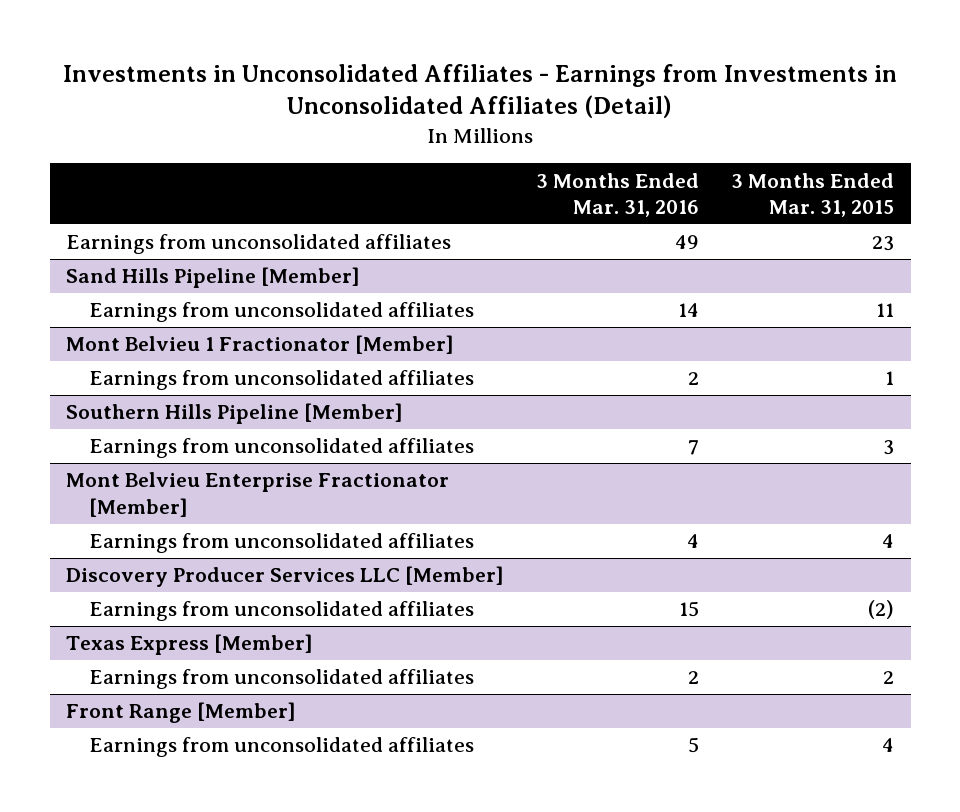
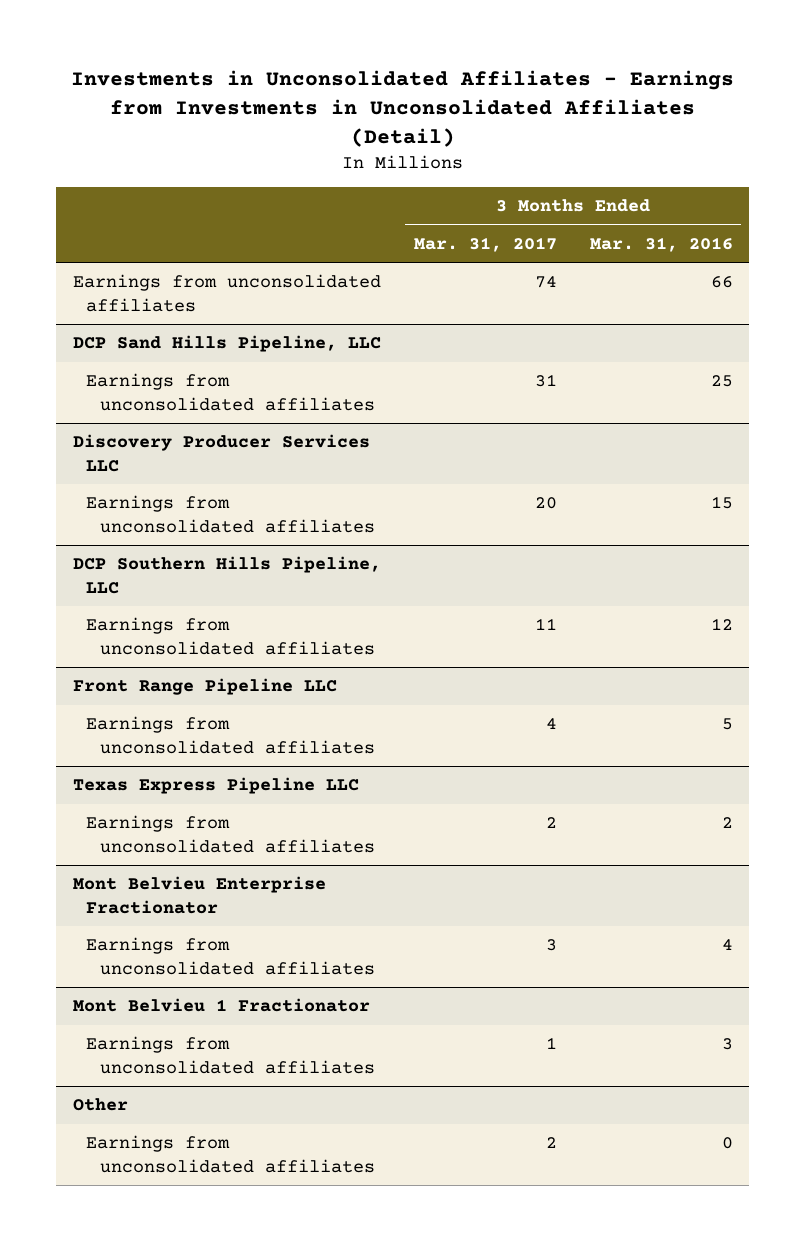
[731,172,895,218] 3 Months Ended Mar. 31, 2015 -> none
none -> [413,236,557,252] Mar. 31, 2017
[65,335,454,355] Mont Belvieu 1 Fractionator [Member] -> none
[88,370,474,391] Earnings from unconsolidated affiliates -> none
[65,403,403,425] Southern Hills Pipeline [Member] -> none
[88,438,474,459] Earnings from unconsolidated affiliates -> none
[65,472,449,517] Mont Belvieu Enterprise Fractionator [Member] -> none
[88,533,474,554] Earnings from unconsolidated affiliates -> none
[675,235,700,250] 49 -> [710,276,733,289] 66
[65,267,360,289] Sand Hills Pipeline [Member] -> [72,335,381,353] DCP Sand Hills Pipeline, LLC
[678,303,700,318] 14 -> [710,375,733,388] 25
[65,566,504,588] Discovery Producer Services LLC [Member] -> [72,434,370,472] Discovery Producer Services LLC
[65,634,313,656] Texas Express [Member] -> none
none -> [72,556,381,594] DCP Southern Hills Pipeline, LLC
[688,671,700,685] 2 -> [710,618,733,631] 12
[65,702,296,724] Front Range [Member] -> [72,678,337,696] Front Range Pipeline LLC
none -> [72,777,359,795] Texas Express Pipeline LLC
none -> [86,815,375,853] Earnings from unconsolidated affiliates
none -> [72,876,326,914] Mont Belvieu Enterprise Fractionator
none -> [86,937,375,975] Earnings from unconsolidated affiliates
none -> [72,998,370,1013] Mont Belvieu 1 Fractionator
none -> [86,1036,375,1074] Earnings from unconsolidated affiliates
none -> [72,1098,128,1112] Other
none -> [86,1135,375,1173] Earnings from unconsolidated affiliates

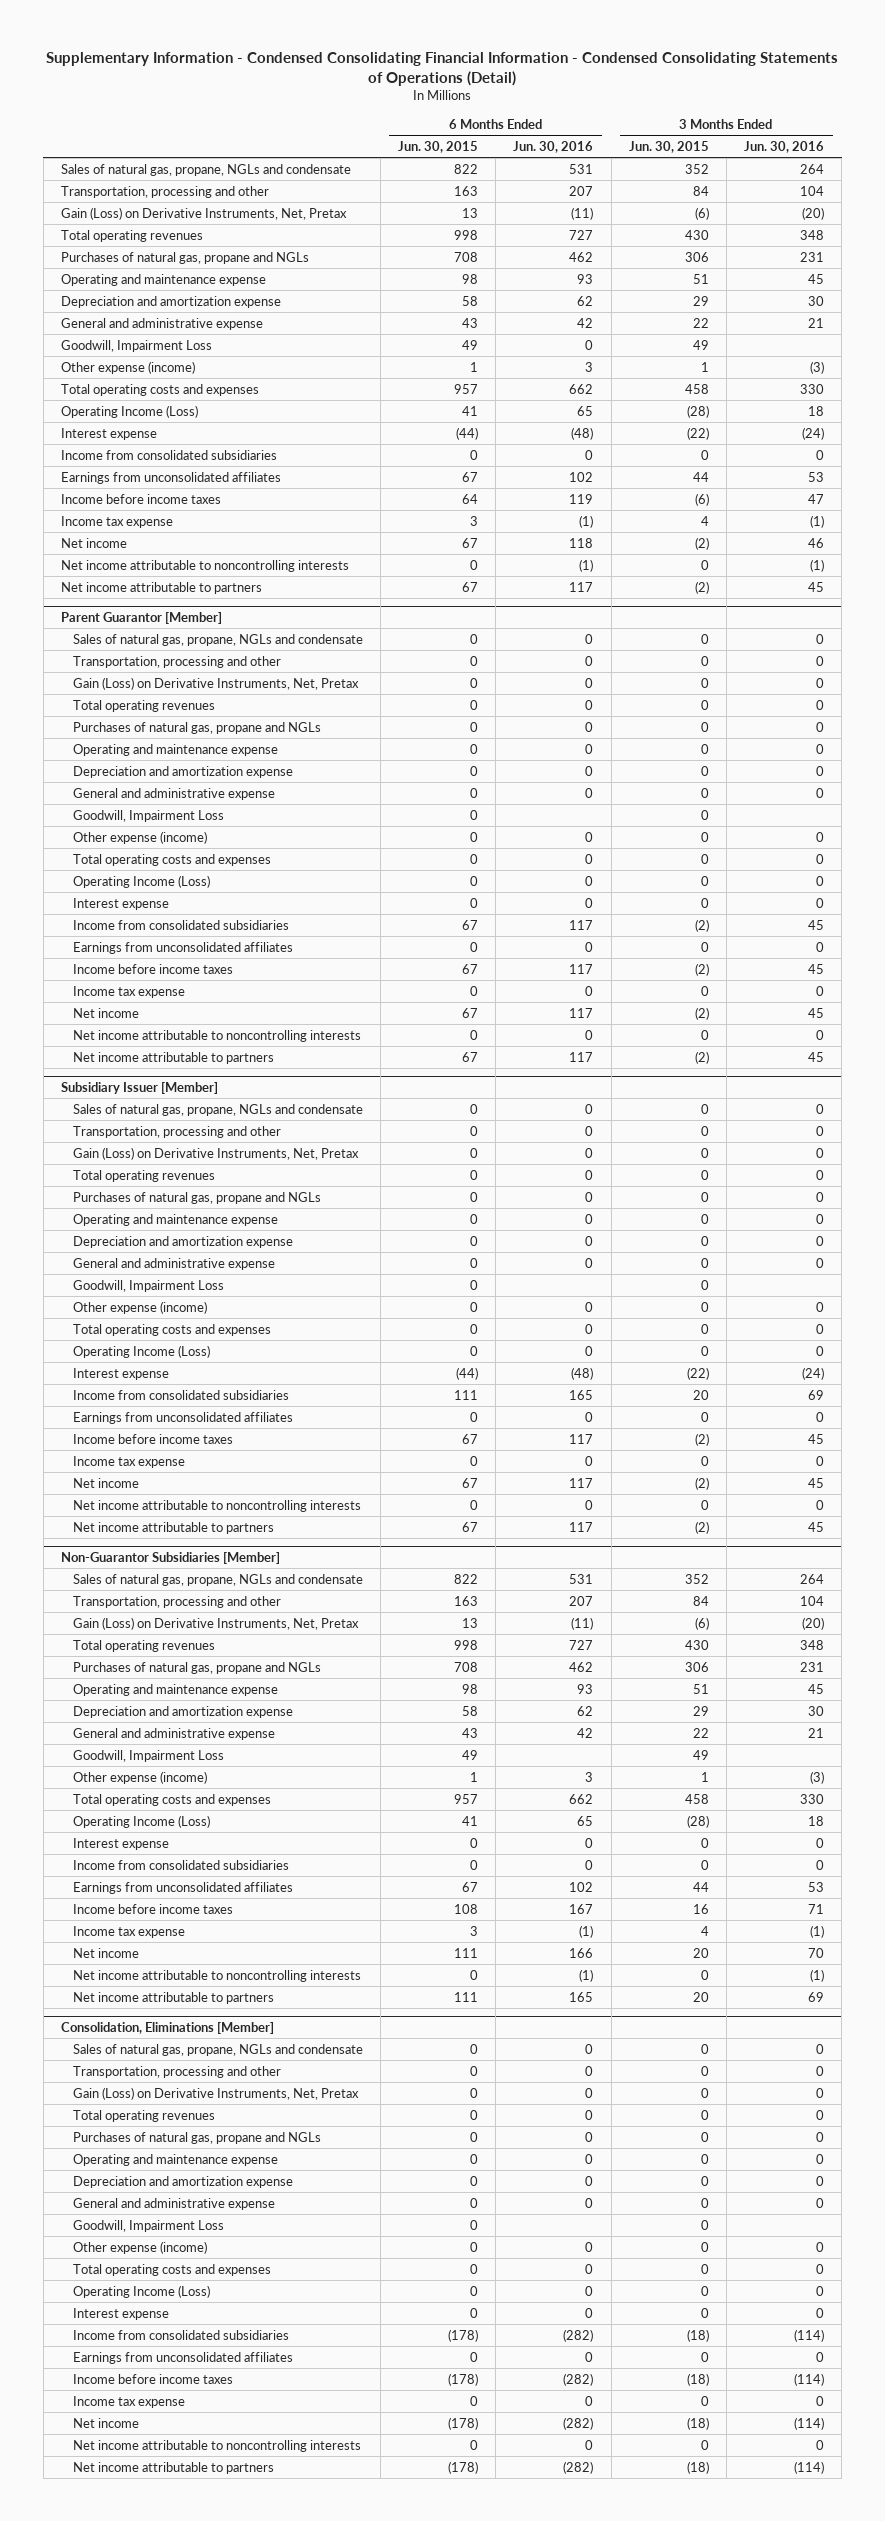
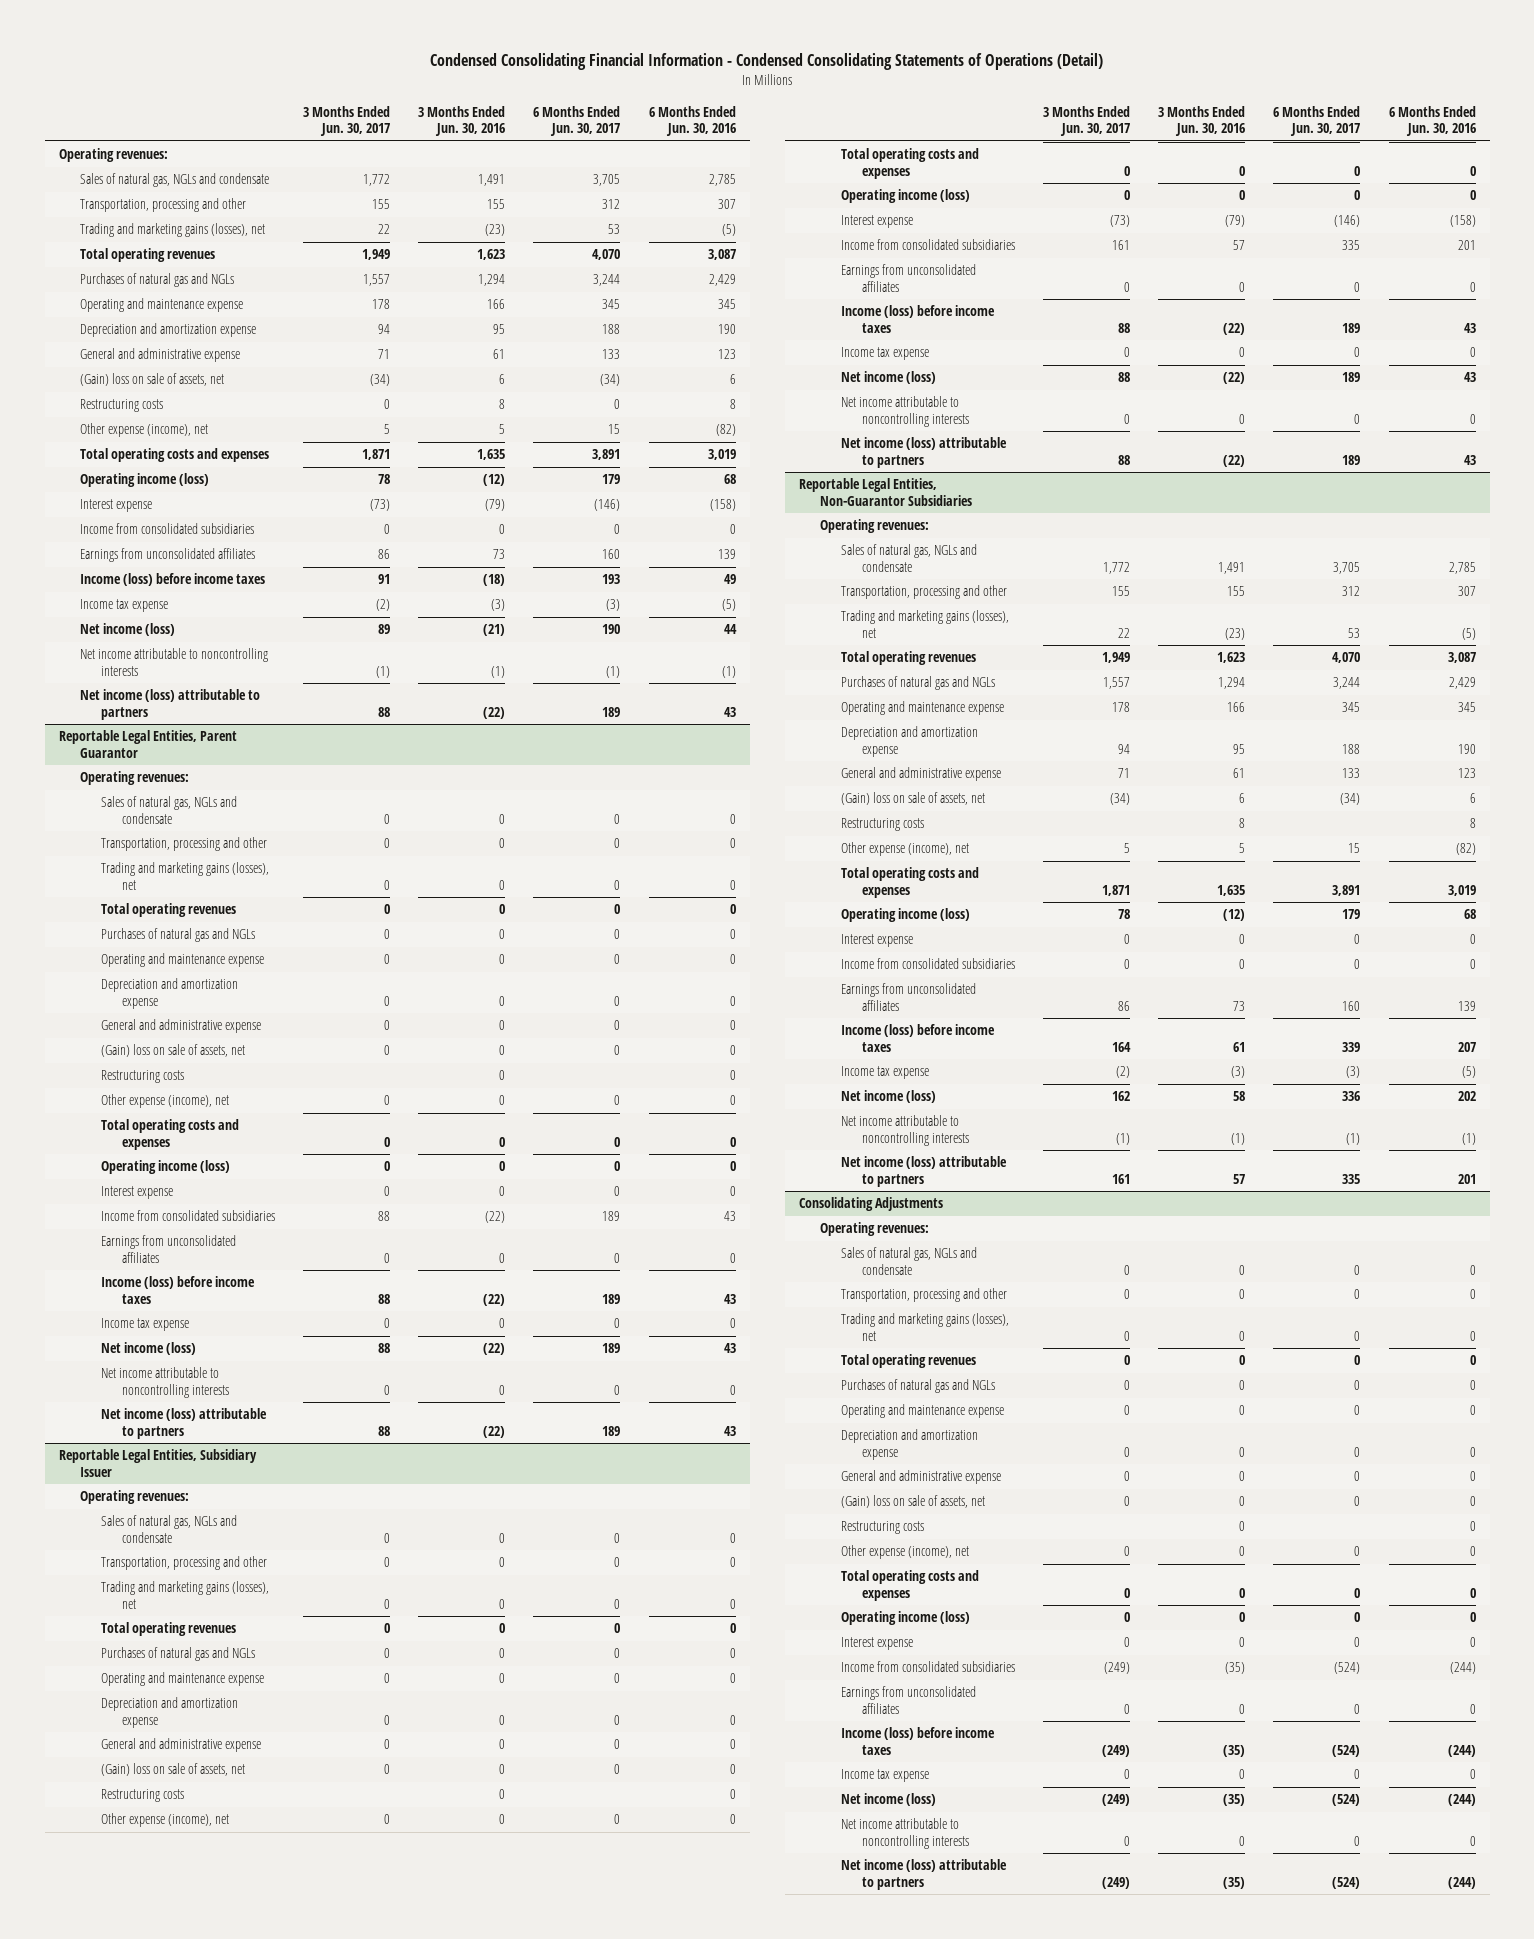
[46,52,839,86] Supplementary Information - Condensed Consolidating Financial Information - Condensed Consolidating Statements of Operations (Detail) -> [430,53,1104,71] Condensed Consolidating Financial Information - Condensed Consolidating Statements of Operations (Detail)
[398,140,479,153] Jun. 30, 2015 -> none
[628,140,709,153] Jun. 30, 2015 -> none
none -> [303,105,391,137] 3 Months Ended Jun. 30, 2017
none -> [533,105,621,137] 6 Months Ended Jun. 30, 2017
[60,206,347,220] Gain (Loss) on Derivative Instruments, Net, Pretax -> none
[60,339,212,352] Goodwill, Impairment Loss -> none
none -> [58,148,168,163] Operating revenues:
[60,163,351,176] Sales of natural gas, propane, NGLs and condensate -> [79,173,269,188] Sales of natural gas, NGLs and condensate
[569,163,594,174] 531 -> [708,174,736,187] 2,785
[800,163,825,174] 264 -> [478,174,506,187] 1,491
[569,185,594,196] 207 -> [717,199,736,210] 307
[800,185,825,196] 104 -> [487,199,506,210] 155
none -> [79,223,265,238] Trading and marketing gains (losses), net
[569,229,594,240] 727 -> [707,249,736,261] 3,087
[800,229,825,240] 348 -> [477,249,506,261] 1,623
[60,251,309,264] Purchases of natural gas, propane and NGLs -> [79,273,234,288] Purchases of natural gas and NGLs
[569,251,594,262] 462 -> [708,274,736,287] 2,429
[800,251,825,262] 231 -> [478,274,506,287] 1,294
[577,273,594,284] 93 -> [717,299,736,310] 345
[808,273,825,284] 45 -> [487,299,506,310] 166
[577,295,594,306] 62 -> [717,324,736,335] 190
[808,295,825,306] 30 -> [493,324,506,335] 95
[577,317,594,328] 42 -> [717,349,736,360] 123
[808,317,825,328] 21 -> [493,349,506,360] 61
none -> [79,373,224,387] (Gain) loss on sale of assets, net
none -> [79,399,163,413] Restructuring costs
[60,360,195,374] Other expense (income) -> [79,423,208,438] Other expense (income), net
[585,361,594,372] 3 -> [715,424,736,437] (82)
[810,360,825,374] (3) -> [499,424,506,435] 5
[569,383,594,394] 662 -> [707,449,736,461] 3,019
[800,383,825,394] 330 -> [477,449,506,461] 1,635
[60,404,198,418] Operating Income (Loss) -> [79,473,209,488] Operating income (loss)
[577,405,594,416] 65 -> [723,474,736,485] 68
[808,405,825,416] 18 -> [483,474,506,487] (12)
[571,426,594,440] (48) -> [709,499,736,512] (158)
[802,426,825,440] (24) -> [485,499,506,512] (79)
[569,471,594,482] 102 -> [717,549,736,560] 139
[808,471,825,482] 53 -> [493,549,506,560] 73
[60,493,221,504] Income before income taxes -> [79,573,265,587] Income (loss) before income taxes
[569,493,594,504] 119 -> [723,574,736,585] 49
[808,493,825,504] 47 -> [483,574,506,587] (18)
[579,514,594,528] (1) -> [721,599,736,612] (5)
[810,514,825,528] (1) -> [491,599,506,612] (3)
[60,537,127,548] Net income -> [79,623,175,637] Net income (loss)
[569,537,594,548] 118 -> [723,624,737,635] 44
[808,537,825,548] 46 -> [483,624,506,637] (21)
[60,611,222,624] Parent Guarantor [Member] -> none
[60,581,262,594] Net income attributable to partners -> [79,689,260,720] Net income (loss) attributable to partners
[569,581,594,592] 117 -> [723,706,736,717] 43
[808,581,825,592] 45 -> [483,706,506,719] (22)
none -> [58,730,237,758] Reportable Legal Entities, Parent Guarantor
none -> [79,771,189,786] Operating revenues:
[72,633,363,646] Sales of natural gas, propane, NGLs and condensate -> [100,796,237,824] Sales of natural gas, NGLs and condensate
[72,676,359,690] Gain (Loss) on Derivative Instruments, Net, Pretax -> none
none -> [100,862,269,890] Trading and marketing gains (losses), net
[72,721,321,734] Purchases of natural gas, propane and NGLs -> [100,928,255,943] Purchases of natural gas and NGLs
[72,809,224,822] Goodwill, Impairment Loss -> none
none -> [100,1044,245,1058] (Gain) loss on sale of assets, net
none -> [100,1070,184,1084] Restructuring costs
[72,830,207,844] Other expense (income) -> [100,1094,229,1109] Other expense (income), net
[72,874,210,888] Operating Income (Loss) -> [100,1160,230,1175] Operating income (loss)
[569,919,594,930] 117 -> [723,1211,736,1222] 43
[808,919,825,930] 45 -> [485,1211,506,1224] (22)
[72,963,233,974] Income before income taxes -> [100,1276,255,1304] Income (loss) before income taxes
[569,963,594,974] 117 -> [723,1293,736,1304] 43
[808,963,825,974] 45 -> [483,1293,506,1306] (22)
[72,1007,139,1018] Net income -> [100,1342,196,1356] Net income (loss)
[569,1007,594,1018] 117 -> [723,1343,736,1354] 43
[808,1007,825,1018] 45 -> [483,1343,506,1356] (22)
[60,1081,218,1094] Subsidiary Issuer [Member] -> none
[72,1051,274,1064] Net income attributable to partners -> [100,1408,267,1439] Net income (loss) attributable to partners
[569,1051,594,1062] 117 -> [723,1425,736,1436] 43
[808,1051,825,1062] 45 -> [483,1425,506,1438] (22)
none -> [58,1449,257,1477] Reportable Legal Entities, Subsidiary Issuer
none -> [79,1490,189,1505] Operating revenues:
[72,1103,363,1116] Sales of natural gas, propane, NGLs and condensate -> [100,1515,237,1543] Sales of natural gas, NGLs and condensate
[72,1146,359,1160] Gain (Loss) on Derivative Instruments, Net, Pretax -> none
none -> [100,1581,269,1609] Trading and marketing gains (losses), net
[72,1191,321,1204] Purchases of natural gas, propane and NGLs -> [100,1647,255,1662] Purchases of natural gas and NGLs
[72,1279,224,1292] Goodwill, Impairment Loss -> none
none -> [100,1763,245,1777] (Gain) loss on sale of assets, net
none -> [100,1789,184,1803] Restructuring costs
[72,1300,207,1314] Other expense (income) -> [100,1813,229,1828] Other expense (income), net
[72,1344,210,1358] Operating Income (Loss) -> [840,189,970,204] Operating income (loss)
[571,1366,594,1380] (48) -> [1449,215,1476,228] (158)
[802,1366,825,1380] (24) -> [1225,215,1246,228] (79)
[569,1389,594,1400] 165 -> [1457,240,1476,251] 201
[808,1389,825,1400] 69 -> [1233,240,1246,251] 57
[72,1433,233,1444] Income before income taxes -> [840,305,995,333] Income (loss) before income taxes
[569,1433,594,1444] 117 -> [1463,322,1476,333] 43
[808,1433,825,1444] 45 -> [1223,322,1246,335] (22)
[72,1477,139,1488] Net income -> [840,371,936,385] Net income (loss)
[569,1477,594,1488] 117 -> [1463,372,1476,383] 43
[808,1477,825,1488] 45 -> [1223,372,1246,385] (22)
[60,1551,280,1564] Non-Guarantor Subsidiaries [Member] -> none
[72,1616,359,1630] Gain (Loss) on Derivative Instruments, Net, Pretax -> none
[72,1749,224,1762] Goodwill, Impairment Loss -> none
[72,1521,274,1534] Net income attributable to partners -> [840,437,1007,468] Net income (loss) attributable to partners
[569,1521,594,1532] 117 -> [1463,454,1476,465] 43
[808,1521,825,1532] 45 -> [1223,454,1246,467] (22)
none -> [798,478,972,506] Reportable Legal Entities, Non-Guarantor Subsidiaries
none -> [819,519,929,534] Operating revenues:
[72,1573,363,1586] Sales of natural gas, propane, NGLs and condensate -> [840,544,977,572] Sales of natural gas, NGLs and condensate
[569,1573,594,1584] 531 -> [1448,561,1476,574] 2,785
[800,1573,825,1584] 264 -> [1218,561,1246,574] 1,491
[569,1595,594,1606] 207 -> [1457,586,1476,597] 307
[800,1595,825,1606] 104 -> [1227,586,1246,597] 155
none -> [840,610,1009,638] Trading and marketing gains (losses), net
[569,1639,594,1650] 727 -> [1447,652,1476,664] 3,087
[800,1639,825,1650] 348 -> [1217,652,1246,664] 1,623
[72,1661,321,1674] Purchases of natural gas, propane and NGLs -> [840,676,995,691] Purchases of natural gas and NGLs
[569,1661,594,1672] 462 -> [1448,677,1476,690] 2,429
[800,1661,825,1672] 231 -> [1218,677,1246,690] 1,294
[577,1683,594,1694] 93 -> [1457,702,1476,713] 345
[808,1683,825,1694] 45 -> [1227,702,1246,713] 166
[577,1705,594,1716] 62 -> [1457,743,1476,754] 190
[808,1705,825,1716] 30 -> [1233,743,1246,754] 95
[577,1727,594,1738] 42 -> [1457,768,1476,779] 123
[808,1727,825,1738] 21 -> [1233,768,1246,779] 61
none -> [840,792,985,806] (Gain) loss on sale of assets, net
none -> [840,818,924,832] Restructuring costs
[72,1770,207,1784] Other expense (income) -> [840,842,969,857] Other expense (income), net
[585,1771,594,1782] 3 -> [1455,843,1476,856] (82)
[810,1770,825,1784] (3) -> [1239,843,1246,854] 5
[569,1793,594,1804] 662 -> [1447,884,1476,896] 3,019
[800,1793,825,1804] 330 -> [1217,884,1246,896] 1,635
[72,1814,210,1828] Operating Income (Loss) -> [840,908,970,923] Operating income (loss)
[577,1815,594,1826] 65 -> [1463,909,1476,920] 68
[808,1815,825,1826] 18 -> [1223,909,1246,922] (12)
[569,1881,594,1892] 102 -> [1457,1000,1476,1011] 139
[808,1881,825,1892] 53 -> [1233,1000,1246,1011] 73
[72,1903,233,1914] Income before income taxes -> [840,1024,995,1052] Income (loss) before income taxes
[569,1903,594,1914] 167 -> [1457,1041,1476,1052] 207
[808,1903,825,1914] 71 -> [1233,1041,1246,1052] 61
[579,1924,594,1938] (1) -> [1461,1066,1476,1079] (5)
[810,1924,825,1938] (1) -> [1231,1066,1246,1079] (3)
[72,1947,139,1958] Net income -> [840,1090,936,1104] Net income (loss)
[569,1947,594,1958] 166 -> [1457,1091,1476,1102] 202
[808,1947,825,1958] 70 -> [1233,1091,1246,1102] 58
[72,1991,274,2004] Net income attributable to partners -> [840,1156,1007,1187] Net income (loss) attributable to partners
[569,1991,594,2002] 165 -> [1457,1173,1476,1184] 201
[808,1991,825,2002] 69 -> [1233,1173,1246,1184] 57
[60,2021,274,2034] Consolidation, Eliminations [Member] -> [798,1197,943,1212] Consolidating Adjustments
none -> [819,1222,929,1237] Operating revenues:
[72,2043,363,2056] Sales of natural gas, propane, NGLs and condensate -> [840,1247,977,1275] Sales of natural gas, NGLs and condensate
[72,2086,359,2100] Gain (Loss) on Derivative Instruments, Net, Pretax -> none
none -> [840,1313,1009,1341] Trading and marketing gains (losses), net
[72,2131,321,2144] Purchases of natural gas, propane and NGLs -> [840,1379,995,1394] Purchases of natural gas and NGLs
[72,2219,224,2232] Goodwill, Impairment Loss -> none
none -> [840,1495,985,1509] (Gain) loss on sale of assets, net
none -> [840,1521,924,1535] Restructuring costs
[72,2240,207,2254] Other expense (income) -> [840,1545,969,1560] Other expense (income), net
[72,2284,210,2298] Operating Income (Loss) -> [840,1611,970,1626] Operating income (loss)
[563,2328,594,2342] (282) -> [1449,1662,1476,1675] (244)
[794,2328,825,2342] (114) -> [1225,1662,1246,1675] (35)
[72,2373,233,2384] Income before income taxes -> [840,1727,995,1755] Income (loss) before income taxes
[563,2372,594,2386] (282) -> [1447,1744,1476,1757] (244)
[794,2372,825,2386] (114) -> [1223,1744,1246,1757] (35)
[72,2417,139,2428] Net income -> [840,1793,936,1807] Net income (loss)
[563,2416,594,2430] (282) -> [1447,1794,1476,1807] (244)
[794,2416,825,2430] (114) -> [1223,1794,1246,1807] (35)
[72,2461,274,2474] Net income attributable to partners -> [840,1859,1007,1890] Net income (loss) attributable to partners
[563,2460,594,2474] (282) -> [1447,1876,1476,1889] (244)
[794,2460,825,2474] (114) -> [1223,1876,1246,1889] (35)

